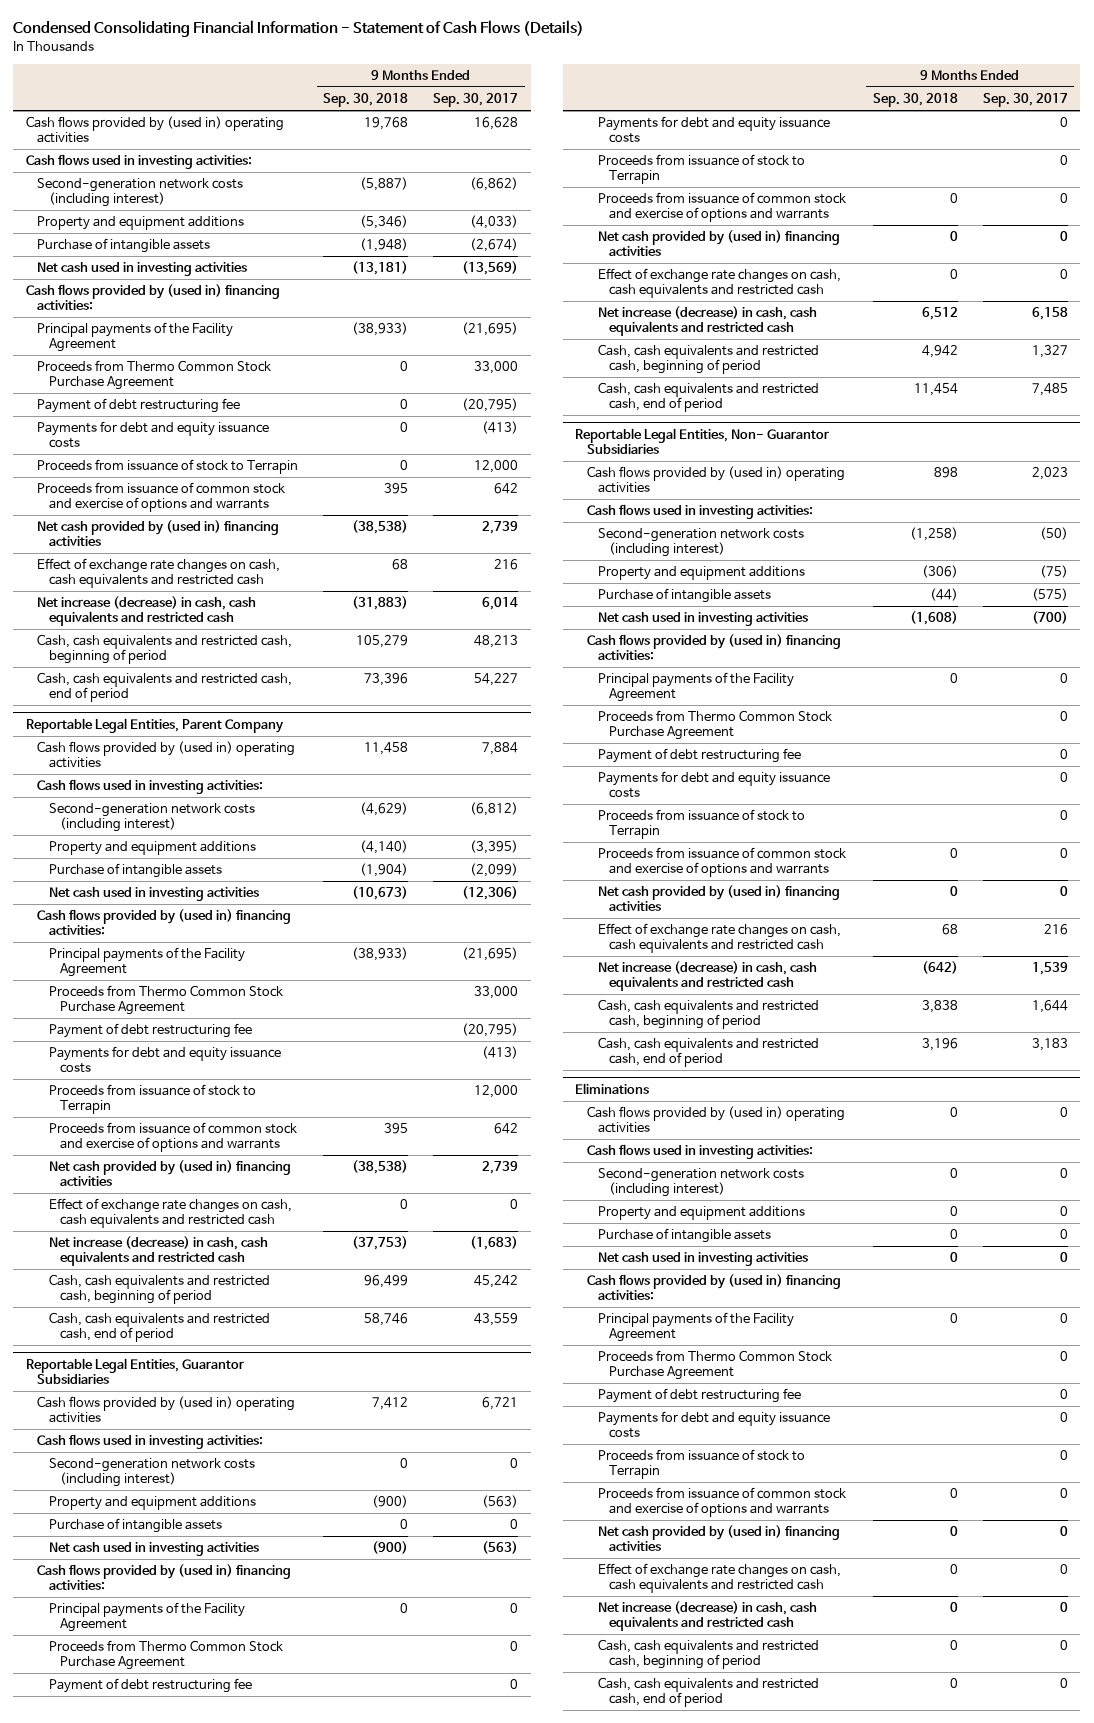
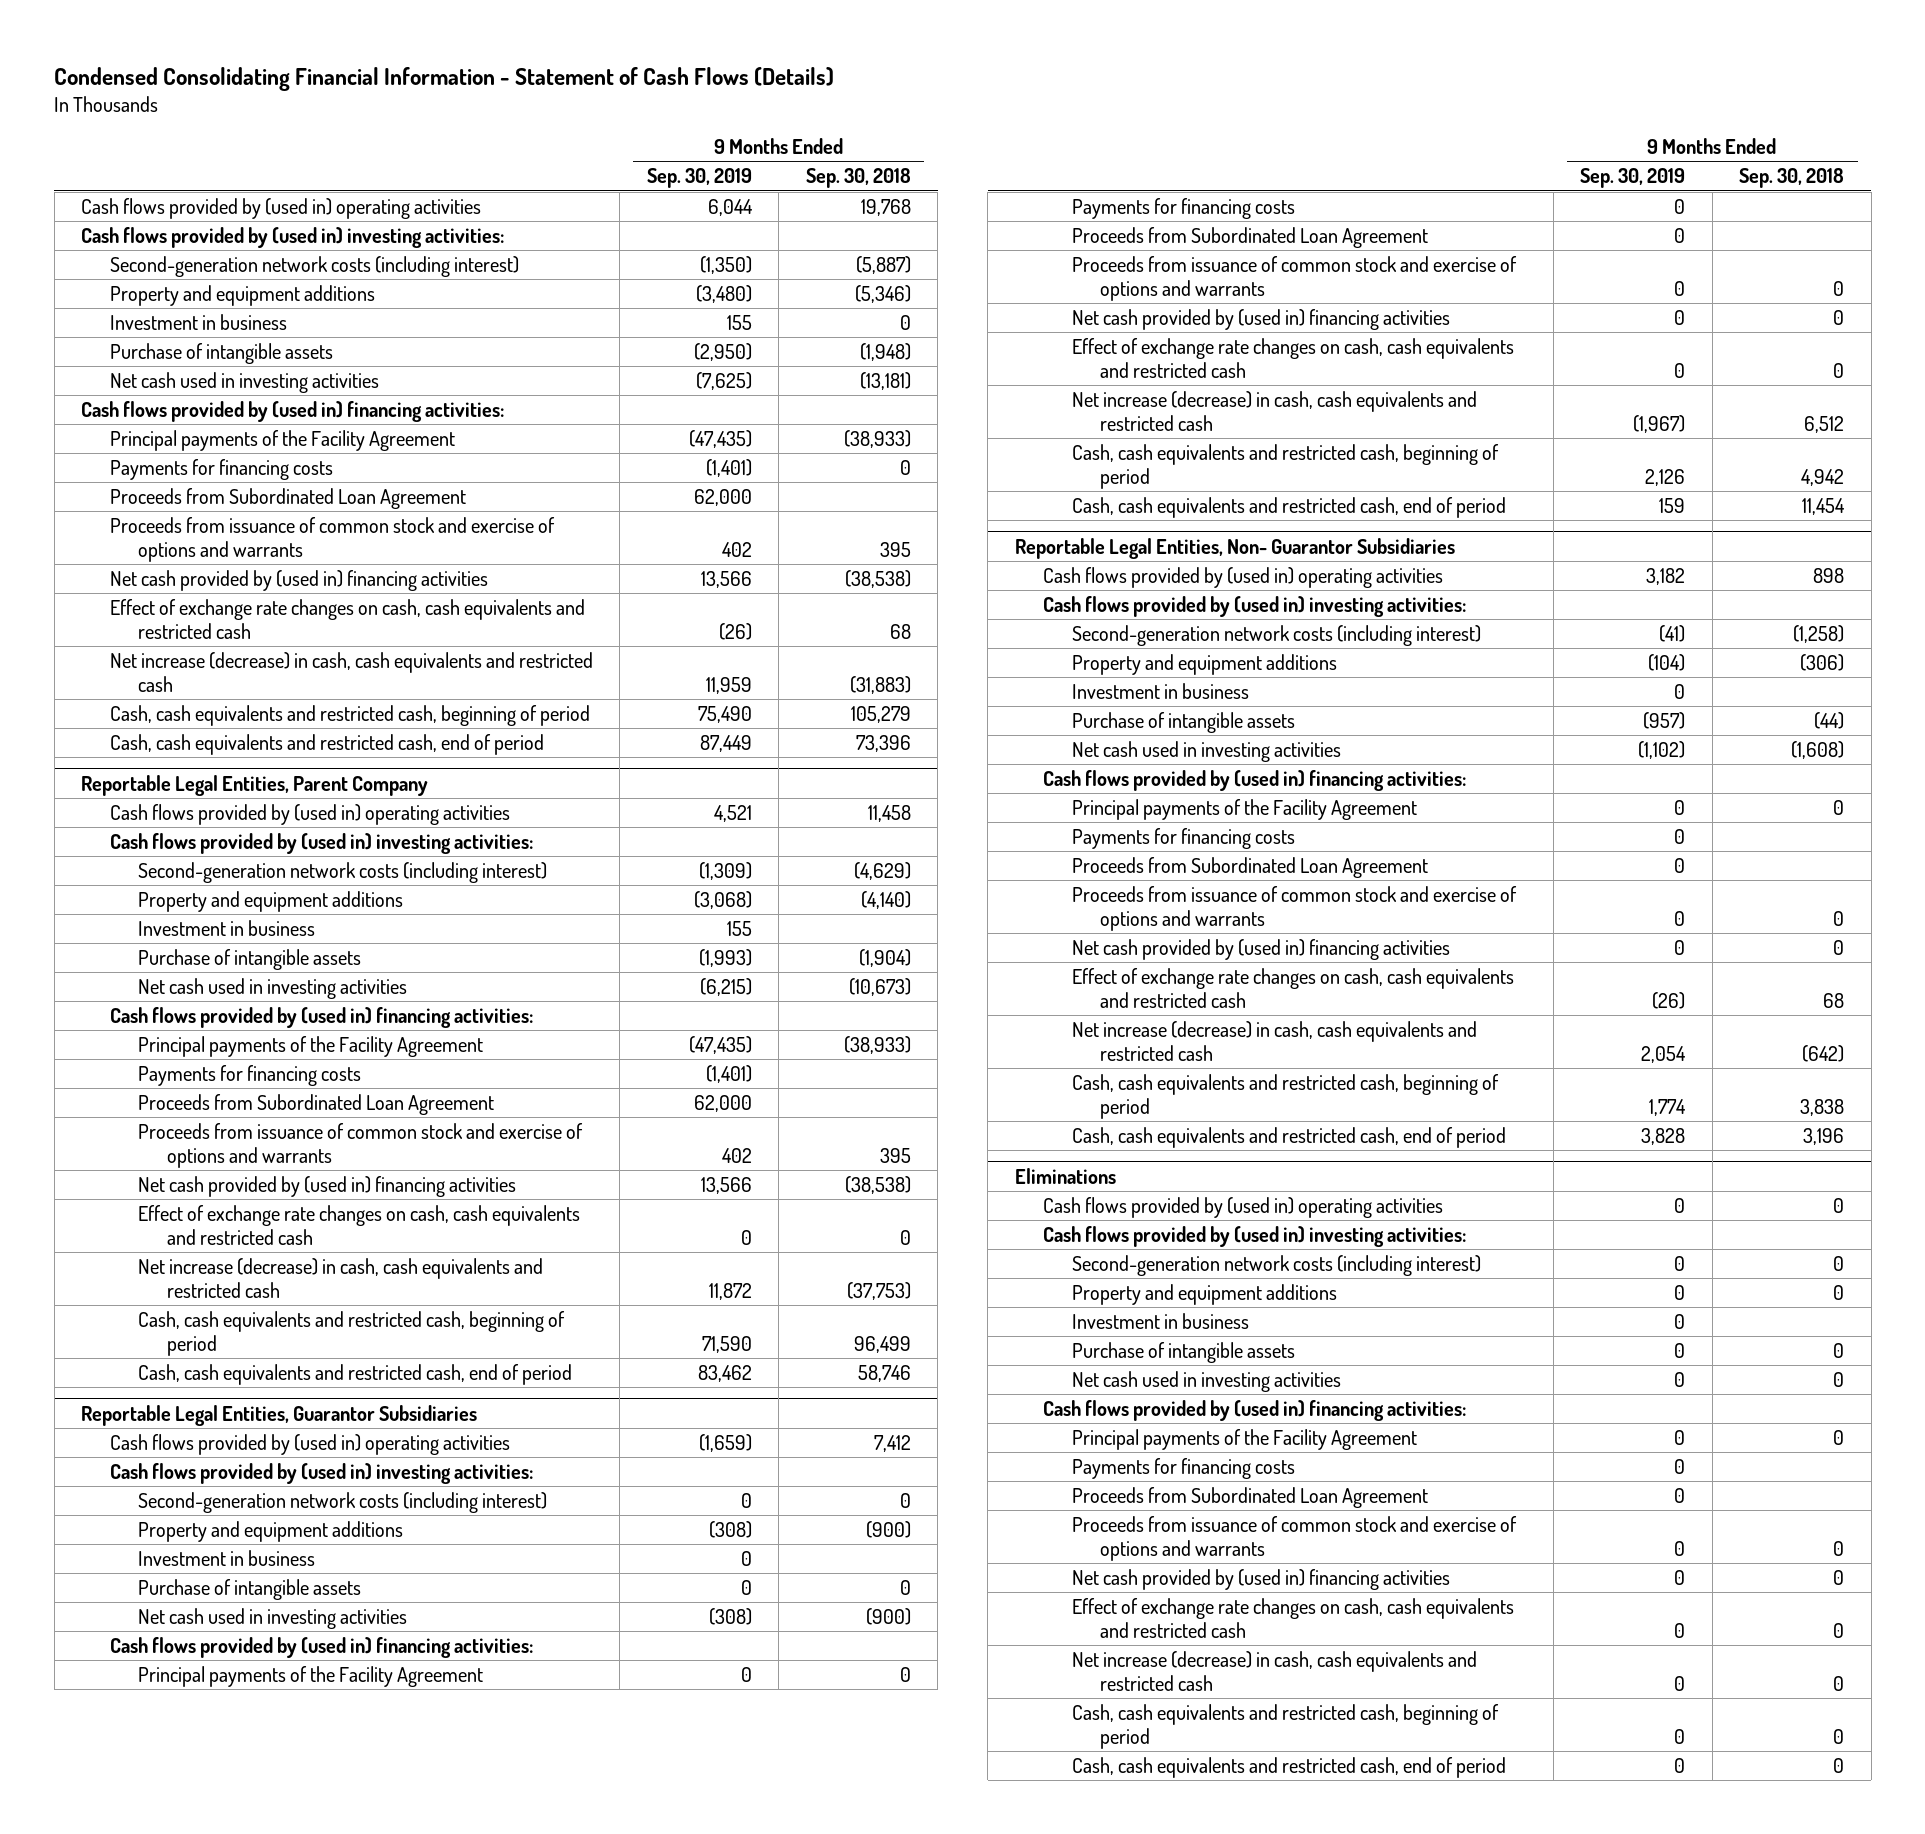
[433,93,519,108] Sep. 30, 2017 -> none
none -> [646,168,752,189] Sep. 30, 2019
[25,154,252,170] Cash flows used in investing activities: -> [81,226,505,248] Cash flows provided by (used in) investing activities:
none -> [109,313,287,330] Investment in business
[37,360,272,391] Proceeds from Thermo Common Stock Purchase Agreement -> none
[37,398,241,414] Payment of debt restructuring fee -> none
[37,421,270,449] Payments for debt and equity issuance costs -> none
[37,459,299,475] Proceeds from issuance of stock to Terrapin -> none
none -> [109,458,333,480] Payments for financing costs
none -> [109,487,466,509] Proceeds from Subordinated Loan Agreement
[37,779,264,795] Cash flows used in investing activities: -> [109,832,533,854] Cash flows provided by (used in) investing activities:
none -> [138,919,316,936] Investment in business
[48,985,283,1016] Proceeds from Thermo Common Stock Purchase Agreement -> none
[48,1023,252,1039] Payment of debt restructuring fee -> none
[48,1046,281,1074] Payments for debt and equity issuance costs -> none
[48,1084,256,1115] Proceeds from issuance of stock to Terrapin -> none
none -> [138,1064,362,1086] Payments for financing costs
none -> [138,1093,495,1115] Proceeds from Subordinated Loan Agreement
[37,1434,264,1450] Cash flows used in investing activities: -> [109,1462,533,1484] Cash flows provided by (used in) investing activities:
none -> [138,1549,316,1566] Investment in business
[48,1640,283,1671] Proceeds from Thermo Common Stock Purchase Agreement -> none
[48,1678,252,1694] Payment of debt restructuring fee -> none
[598,116,831,144] Payments for debt and equity issuance costs -> none
[598,154,806,185] Proceeds from issuance of stock to Terrapin -> none
none -> [1071,197,1295,219] Payments for financing costs
none -> [1071,226,1428,248] Proceeds from Subordinated Loan Agreement
[586,504,813,520] Cash flows used in investing activities: -> [1043,595,1467,617] Cash flows provided by (used in) investing activities:
none -> [1071,682,1249,699] Investment in business
[598,710,833,741] Proceeds from Thermo Common Stock Purchase Agreement -> none
[598,748,802,764] Payment of debt restructuring fee -> none
[598,771,831,799] Payments for debt and equity issuance costs -> none
[598,809,806,840] Proceeds from issuance of stock to Terrapin -> none
none -> [1071,827,1295,849] Payments for financing costs
none -> [1071,856,1428,878] Proceeds from Subordinated Loan Agreement
[586,1144,813,1160] Cash flows used in investing activities: -> [1043,1225,1467,1247] Cash flows provided by (used in) investing activities:
none -> [1071,1312,1249,1329] Investment in business
[598,1350,833,1381] Proceeds from Thermo Common Stock Purchase Agreement -> none
[598,1388,802,1404] Payment of debt restructuring fee -> none
[598,1411,831,1439] Payments for debt and equity issuance costs -> none
[598,1449,806,1480] Proceeds from issuance of stock to Terrapin -> none
none -> [1071,1457,1295,1479] Payments for financing costs
none -> [1071,1486,1428,1508] Proceeds from Subordinated Loan Agreement

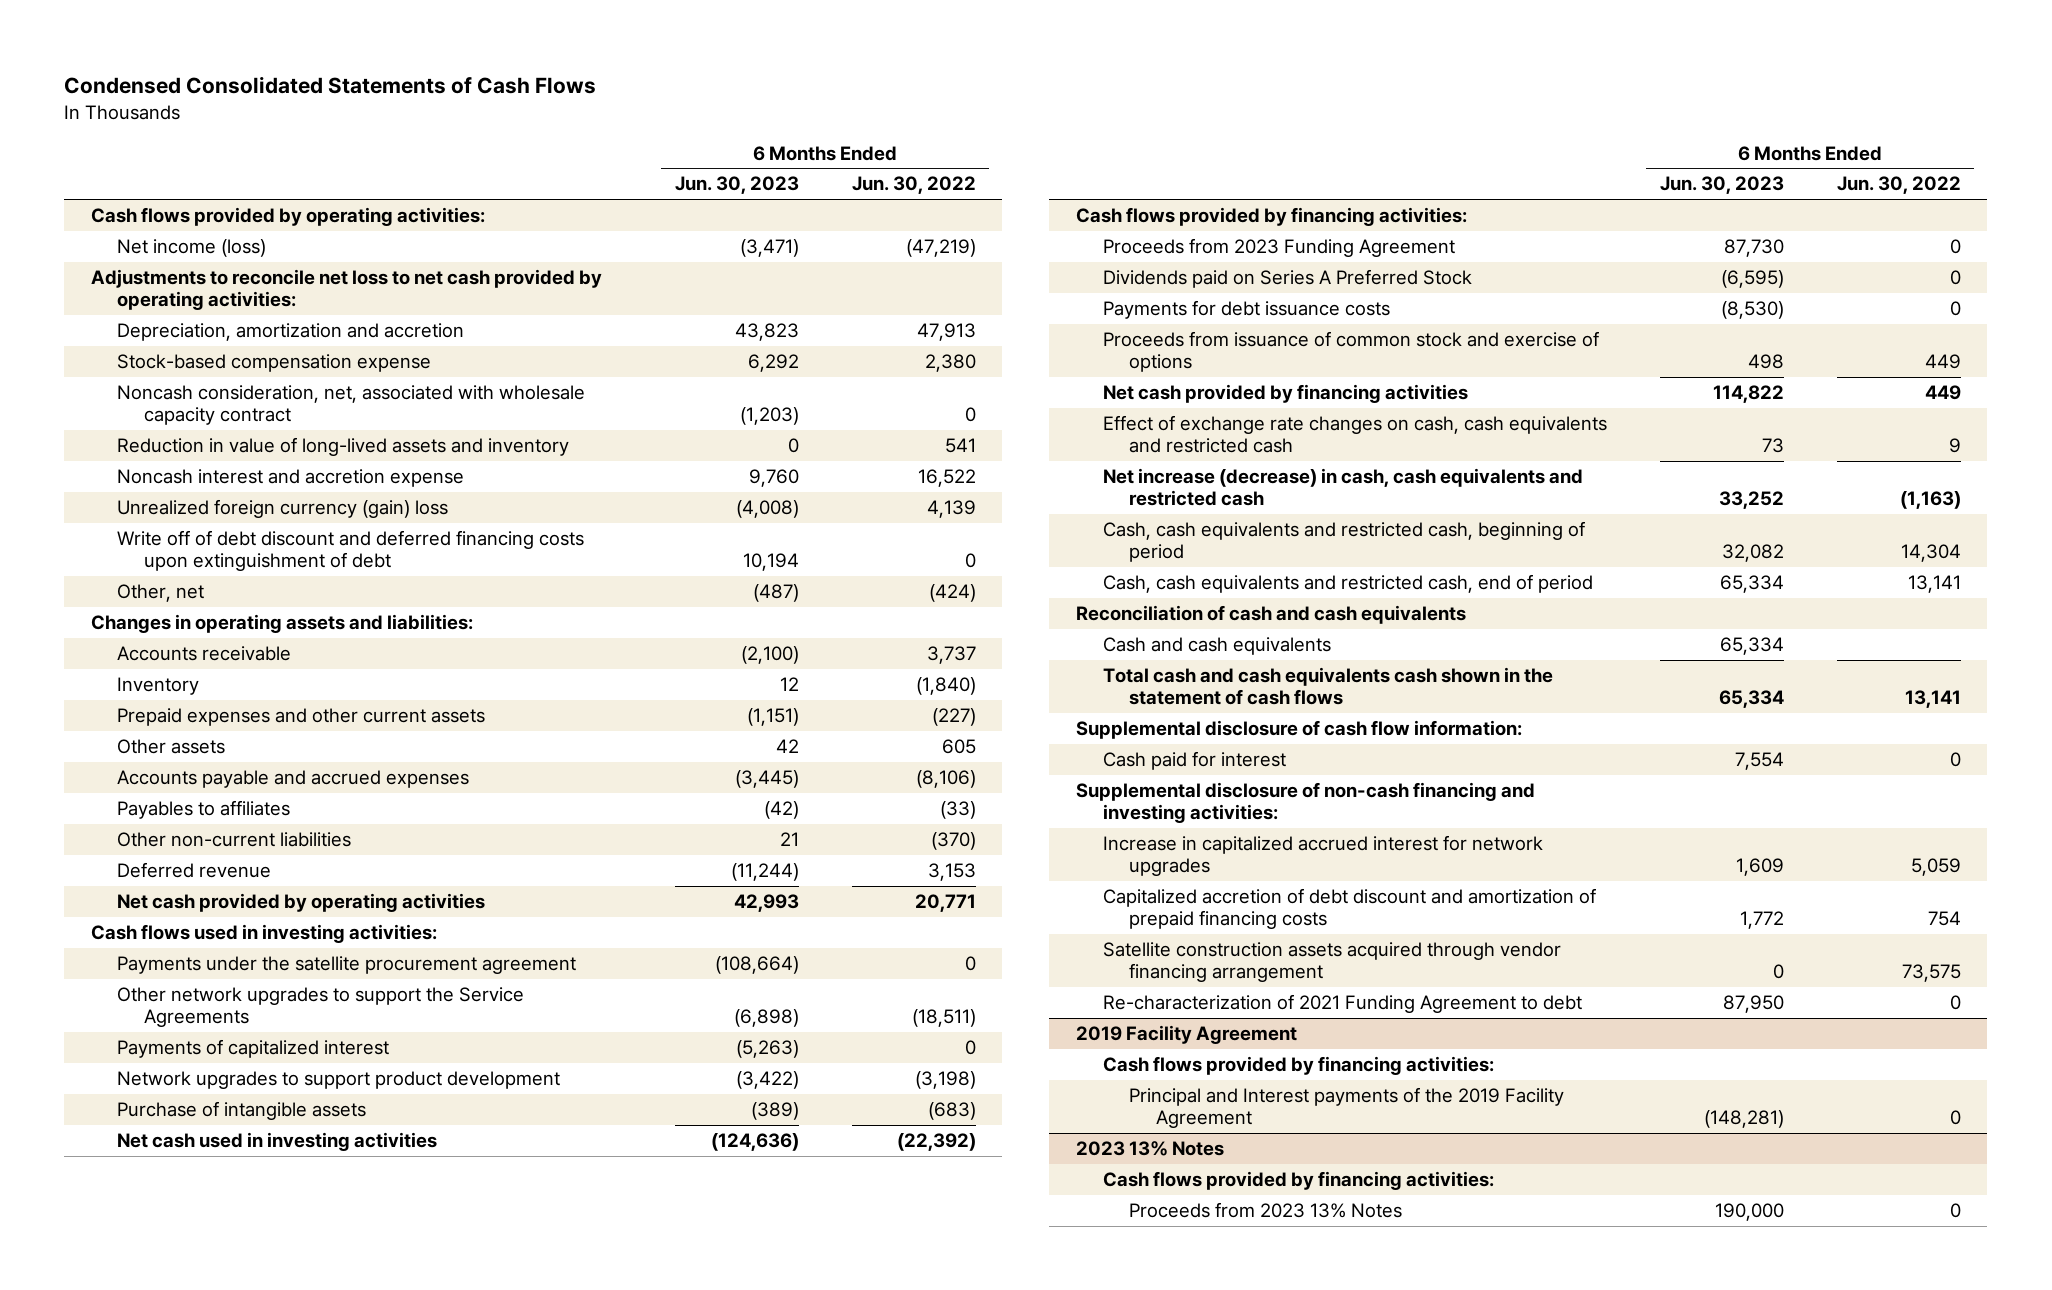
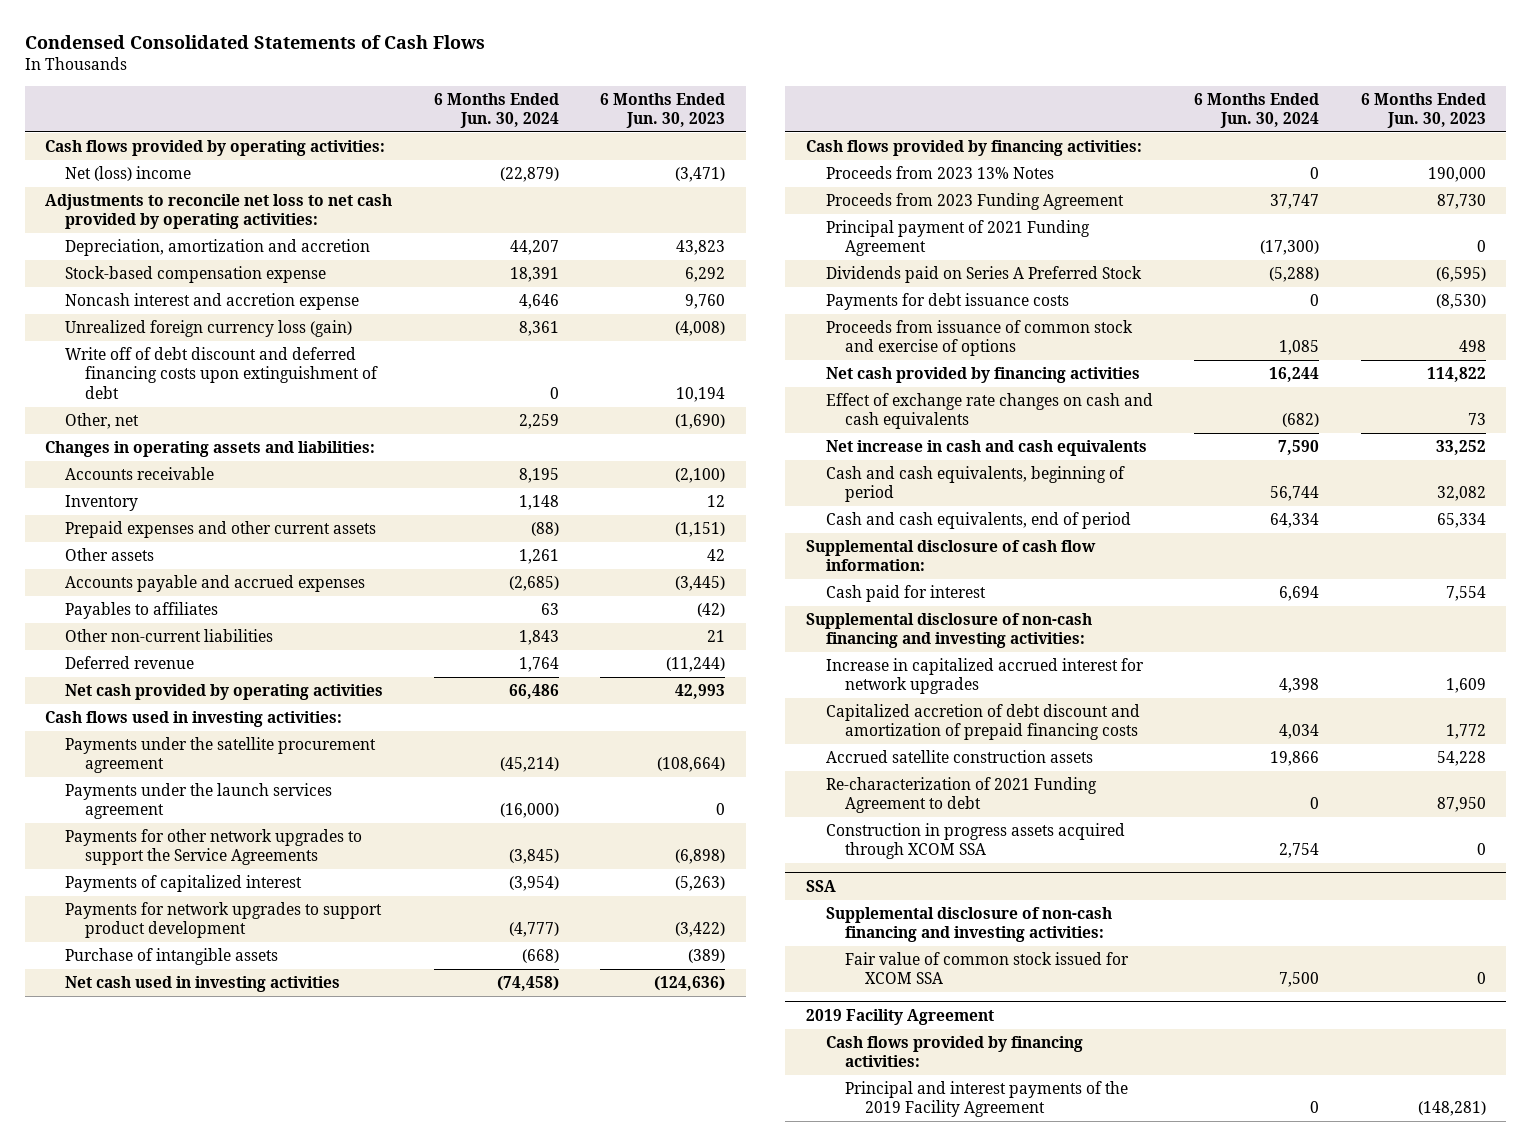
[851,176,976,195] Jun. 30, 2022 -> none
none -> [433,92,559,128] 6 Months Ended Jun. 30, 2024
[117,239,267,258] Net income (loss) -> [65,166,192,182] Net (loss) income
[117,385,586,426] Noncash consideration, net, associated with wholesale capacity contract -> none
[117,437,570,457] Reduction in value of long-lived assets and inventory -> none
[117,499,449,519] Unrealized foreign currency (gain) loss -> [65,320,353,338] Unrealized foreign currency loss (gain)
[752,584,799,603] (487) -> [675,414,726,430] (1,690)
none -> [65,783,333,820] Payments under the launch services agreement
[117,987,525,1028] Other network upgrades to support the Service Agreements -> [65,829,363,866] Payments for other network upgrades to support the Service Agreements
[117,1071,561,1090] Network upgrades to support product development -> [65,902,383,939] Payments for network upgrades to support product development
none -> [825,166,1054,180] Proceeds from 2023 13% Notes
none -> [825,220,1090,257] Principal payment of 2021 Funding Agreement
[1075,605,1466,625] Reconciliation of cash and cash equivalents -> none
[1102,637,1331,656] Cash and cash equivalents -> none
[1102,667,1553,706] Total cash and cash equivalents cash shown in the statement of cash flows -> none
[1102,415,1607,454] Effect of exchange rate changes on cash, cash equivalents and restricted cash -> [825,393,1153,430] Effect of exchange rate changes on cash and cash equivalents
[1102,468,1583,507] Net increase (decrease) in cash, cash equivalents and restricted cash -> [825,440,1147,457] Net increase in cash and cash equivalents
[1102,521,1585,563] Cash, cash equivalents and restricted cash, beginning of period -> [825,466,1125,503] Cash and cash equivalents, beginning of period
[1102,574,1593,594] Cash, cash equivalents and restricted cash, end of period -> [825,512,1131,530] Cash and cash equivalents, end of period
[1102,942,1561,983] Satellite construction assets acquired through vendor financing arrangement -> none
none -> [825,750,1093,764] Accrued satellite construction assets
none -> [825,823,1125,860] Construction in progress assets acquired through XCOM SSA
none -> [805,879,836,892] SSA
none -> [825,907,1112,943] Supplemental disclosure of non-cash financing and investing activities:
none -> [845,952,1130,985] Fair value of common stock issued for XCOM SSA
[1075,1141,1224,1157] 2023 13% Notes -> none
[1102,1171,1494,1191] Cash flows provided by financing activities: -> none
[1129,1202,1403,1219] Proceeds from 2023 13% Notes -> none
[1129,1087,1565,1129] Principal and Interest payments of the 2019 Facility Agreement -> [845,1081,1129,1118] Principal and interest payments of the 2019 Facility Agreement

